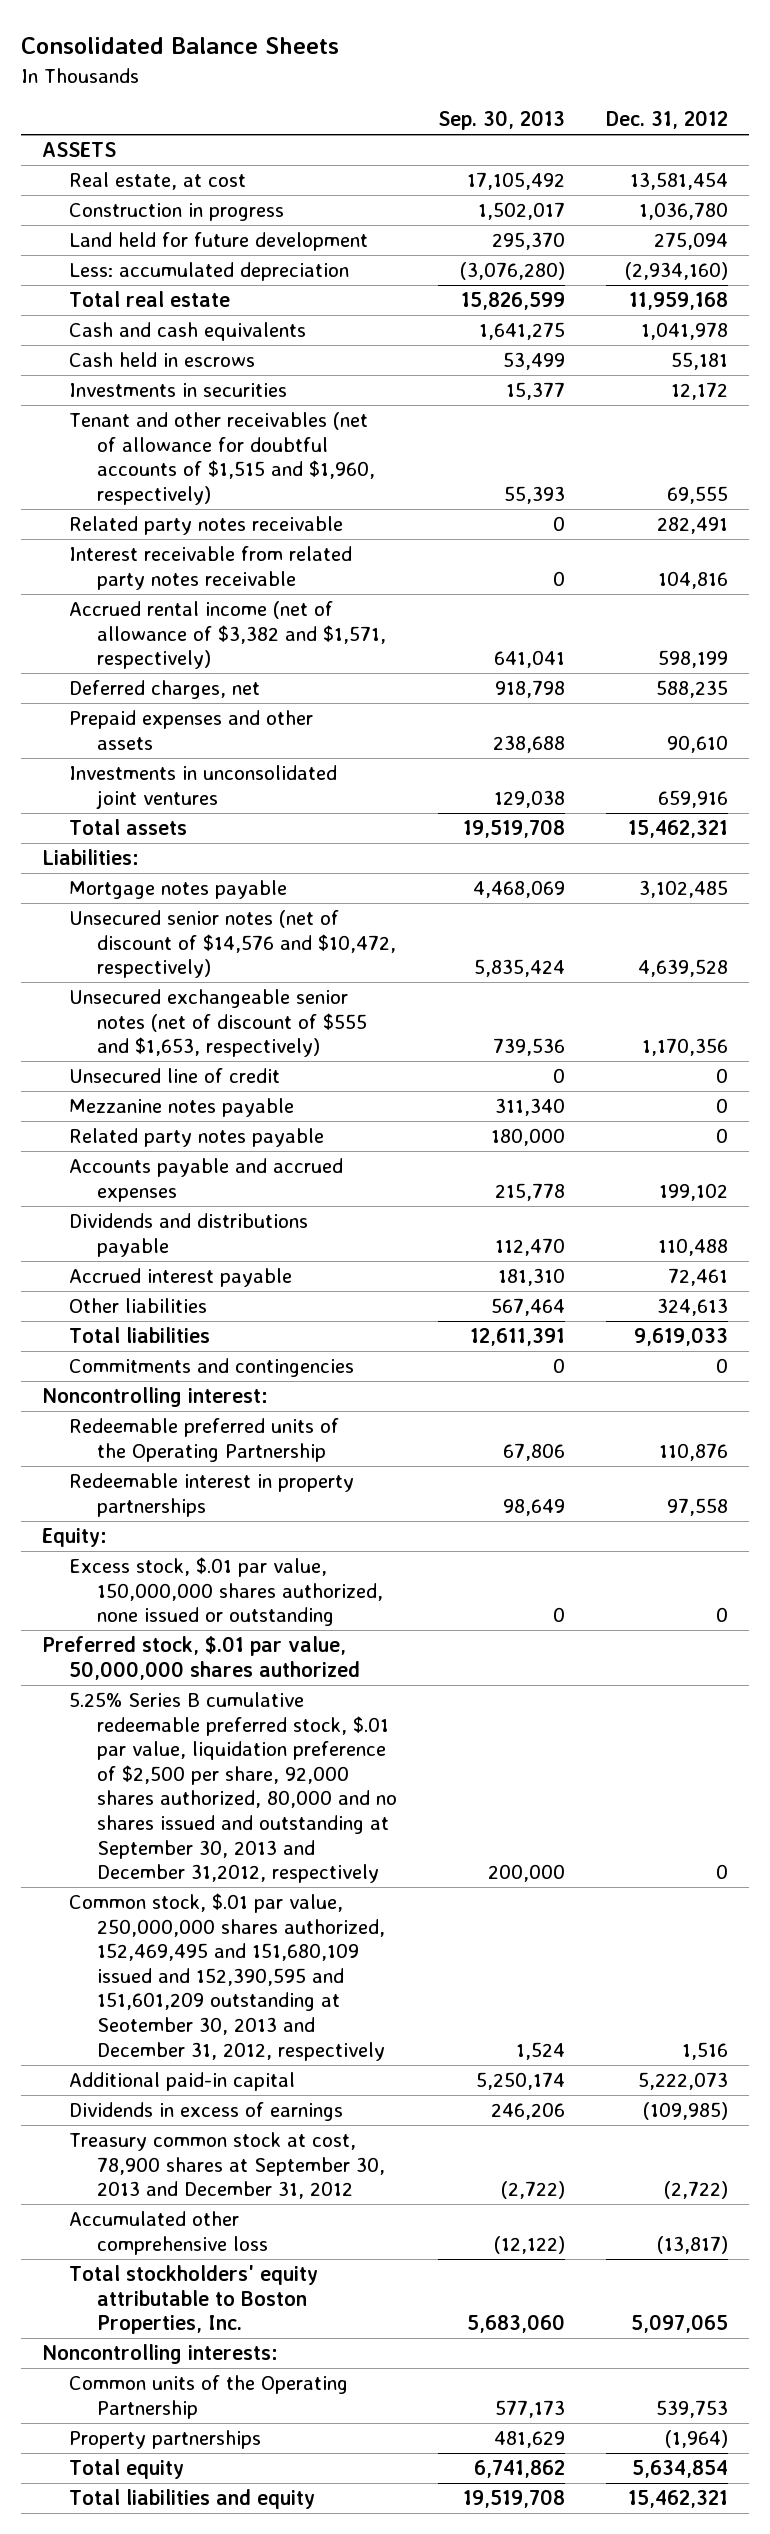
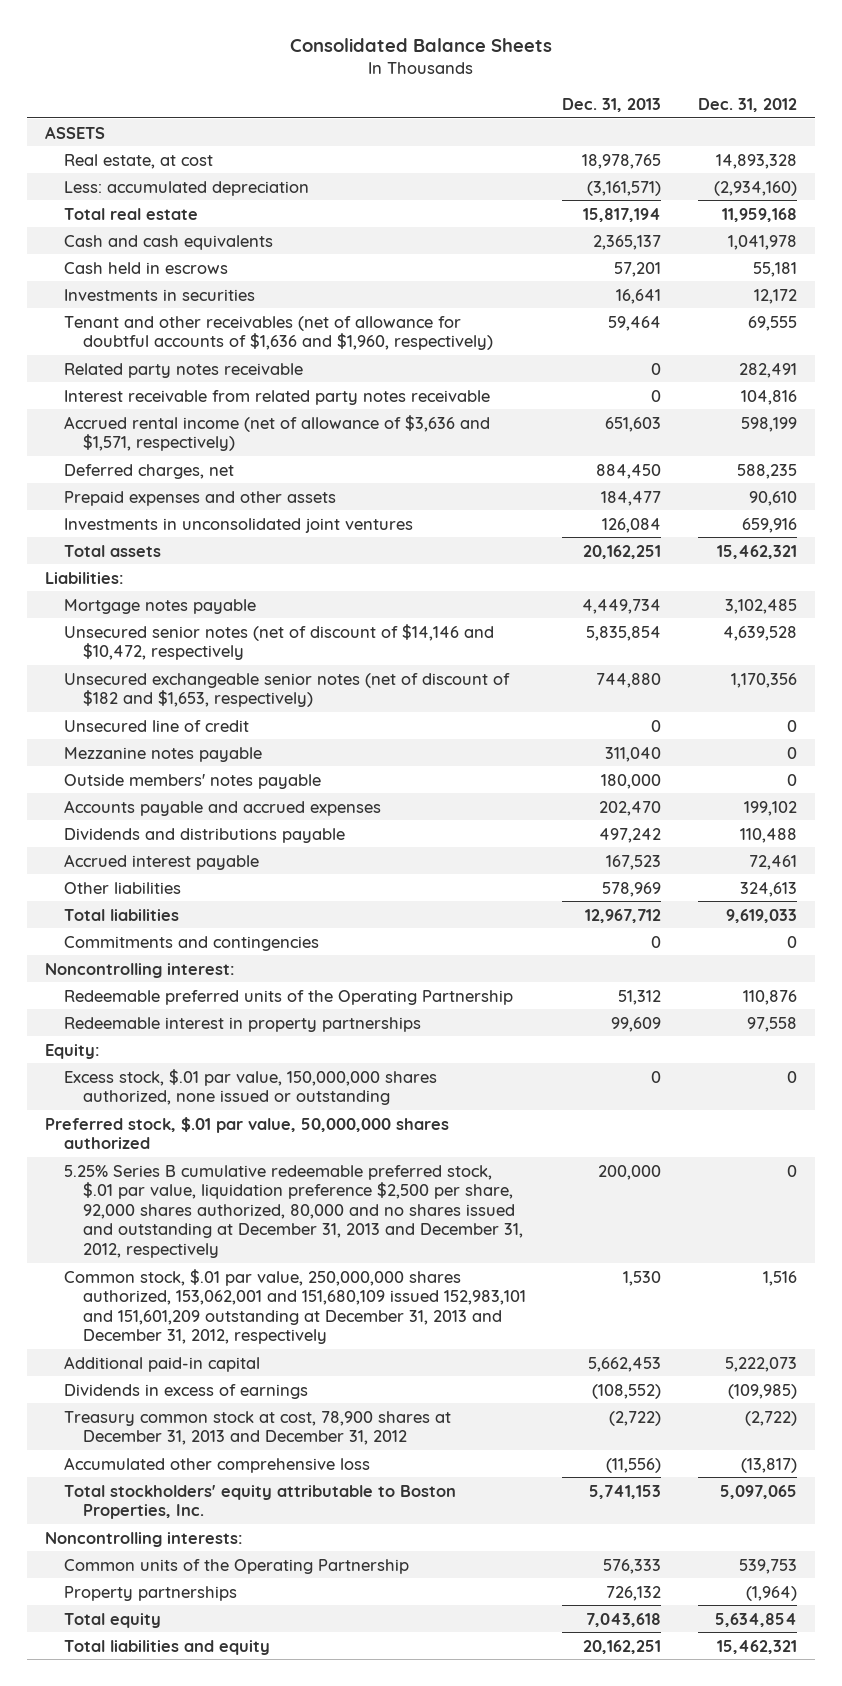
[437,110,565,131] Sep. 30, 2013 -> none
none -> [562,97,662,112] Dec. 31, 2013
[69,203,285,222] Construction in progress -> none
[69,232,369,252] Land held for future development -> none
[630,172,729,191] 13,581,454 -> [715,153,797,169] 14,893,328
[69,412,375,505] Tenant and other receivables (net of allowance for doubtful accounts of $1,515 and $1,960, respectively) -> [63,315,493,351] Tenant and other receivables (net of allowance for doubtful accounts of $1,636 and $1,960, respectively)
[69,601,386,670] Accrued rental income (net of allowance of $3,382 and $1,571, respectively) -> [63,414,490,452] Accrued rental income (net of allowance of $3,636 and $1,571, respectively)
[69,910,396,979] Unsecured senior notes (net of discount of $14,576 and $10,472, respectively) -> [63,623,494,661] Unsecured senior notes (net of discount of $14,146 and $10,472, respectively
[69,989,367,1058] Unsecured exchangeable senior notes (net of discount of $555 and $1,653, respectively) -> [63,672,510,708] Unsecured exchangeable senior notes (net of discount of $182 and $1,653, respectively)
[69,1128,325,1148] Related party notes payable -> none
none -> [63,773,321,789] Outside members' notes payable
[69,1692,397,1884] 5.25% Series B cumulative redeemable preferred stock, $.01 par value, liquidation preference of $2,500 per share, 92,000 shares authorized, 80,000 and no shares issued and outstanding at September 30, 2013 and December 31,2012, respectively -> [63,1164,523,1258] 5.25% Series B cumulative redeemable preferred stock, $.01 par value, liquidation preference $2,500 per share, 92,000 shares authorized, 80,000 and no shares issued and outstanding at December 31, 2013 and December 31, 2012, respectively
[69,1893,385,2061] Common stock, $.01 par value, 250,000,000 shares authorized, 152,469,495 and 151,680,109 issued and 152,390,595 and 151,601,209 outstanding at Seotember 30, 2013 and December 31, 2012, respectively -> [63,1268,526,1345] Common stock, $.01 par value, 250,000,000 shares authorized, 153,062,001 and 151,680,109 issued 152,983,101 and 151,601,209 outstanding at December 31, 2013 and December 31, 2012, respectively
[69,2132,385,2200] Treasury common stock at cost, 78,900 shares at September 30, 2013 and December 31, 2012 -> [63,1410,451,1446] Treasury common stock at cost, 78,900 shares at December 31, 2013 and December 31, 2012

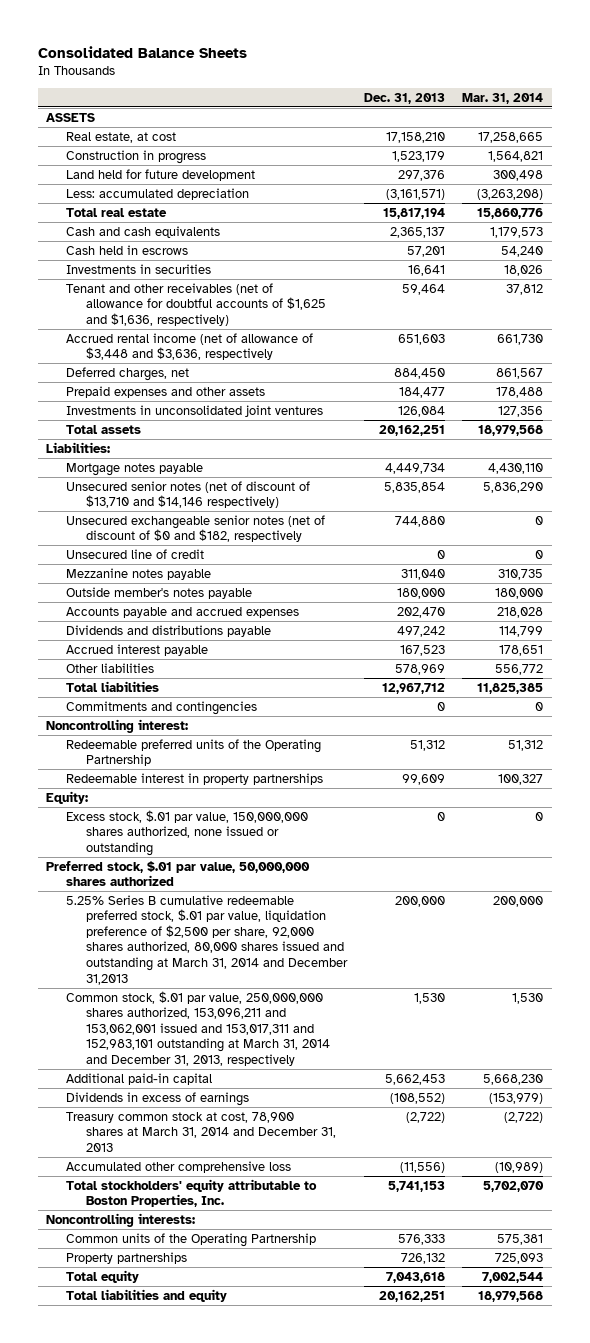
[697,97,797,112] Dec. 31, 2012 -> none
none -> [462,92,544,104] Mar. 31, 2014
[582,153,662,169] 18,978,765 -> [386,131,446,143] 17,158,210
none -> [66,149,207,164] Construction in progress
none -> [66,168,256,181] Land held for future development
[63,362,303,378] Related party notes receivable -> none
[63,389,490,405] Interest receivable from related party notes receivable -> none
[63,315,493,351] Tenant and other receivables (net of allowance for doubtful accounts of $1,636 and $1,960, respectively) -> [66,282,327,326] Tenant and other receivables (net of allowance for doubtful accounts of $1,625 and $1,636, respectively)
[63,414,490,452] Accrued rental income (net of allowance of $3,636 and $1,571, respectively) -> [66,332,314,361] Accrued rental income (net of allowance of $3,448 and $3,636, respectively
[63,623,494,661] Unsecured senior notes (net of discount of $14,146 and $10,472, respectively -> [66,480,311,509] Unsecured senior notes (net of discount of $13,710 and $14,146 respectively)
[63,672,510,708] Unsecured exchangeable senior notes (net of discount of $182 and $1,653, respectively) -> [66,514,326,543] Unsecured exchangeable senior notes (net of discount of $0 and $182, respectively
[63,773,321,789] Outside members' notes payable -> [66,586,253,599] Outside member's notes payable
[63,1164,523,1258] 5.25% Series B cumulative redeemable preferred stock, $.01 par value, liquidation preference $2,500 per share, 92,000 shares authorized, 80,000 and no shares issued and outstanding at December 31, 2013 and December 31, 2012, respectively -> [66,894,349,985] 5.25% Series B cumulative redeemable preferred stock, $.01 par value, liquidation preference of $2,500 per share, 92,000 shares authorized, 80,000 shares issued and outstanding at March 31, 2014 and December 31,2013
[63,1268,526,1345] Common stock, $.01 par value, 250,000,000 shares authorized, 153,062,001 and 151,680,109 issued 152,983,101 and 151,601,209 outstanding at December 31, 2013 and December 31, 2012, respectively -> [66,990,331,1067] Common stock, $.01 par value, 250,000,000 shares authorized, 153,096,211 and 153,062,001 issued and 153,017,311 and 152,983,101 outstanding at March 31, 2014 and December 31, 2013, respectively
[63,1410,451,1446] Treasury common stock at cost, 78,900 shares at December 31, 2013 and December 31, 2012 -> [66,1111,337,1152] Treasury common stock at cost, 78,900 shares at March 31, 2014 and December 31, 2013

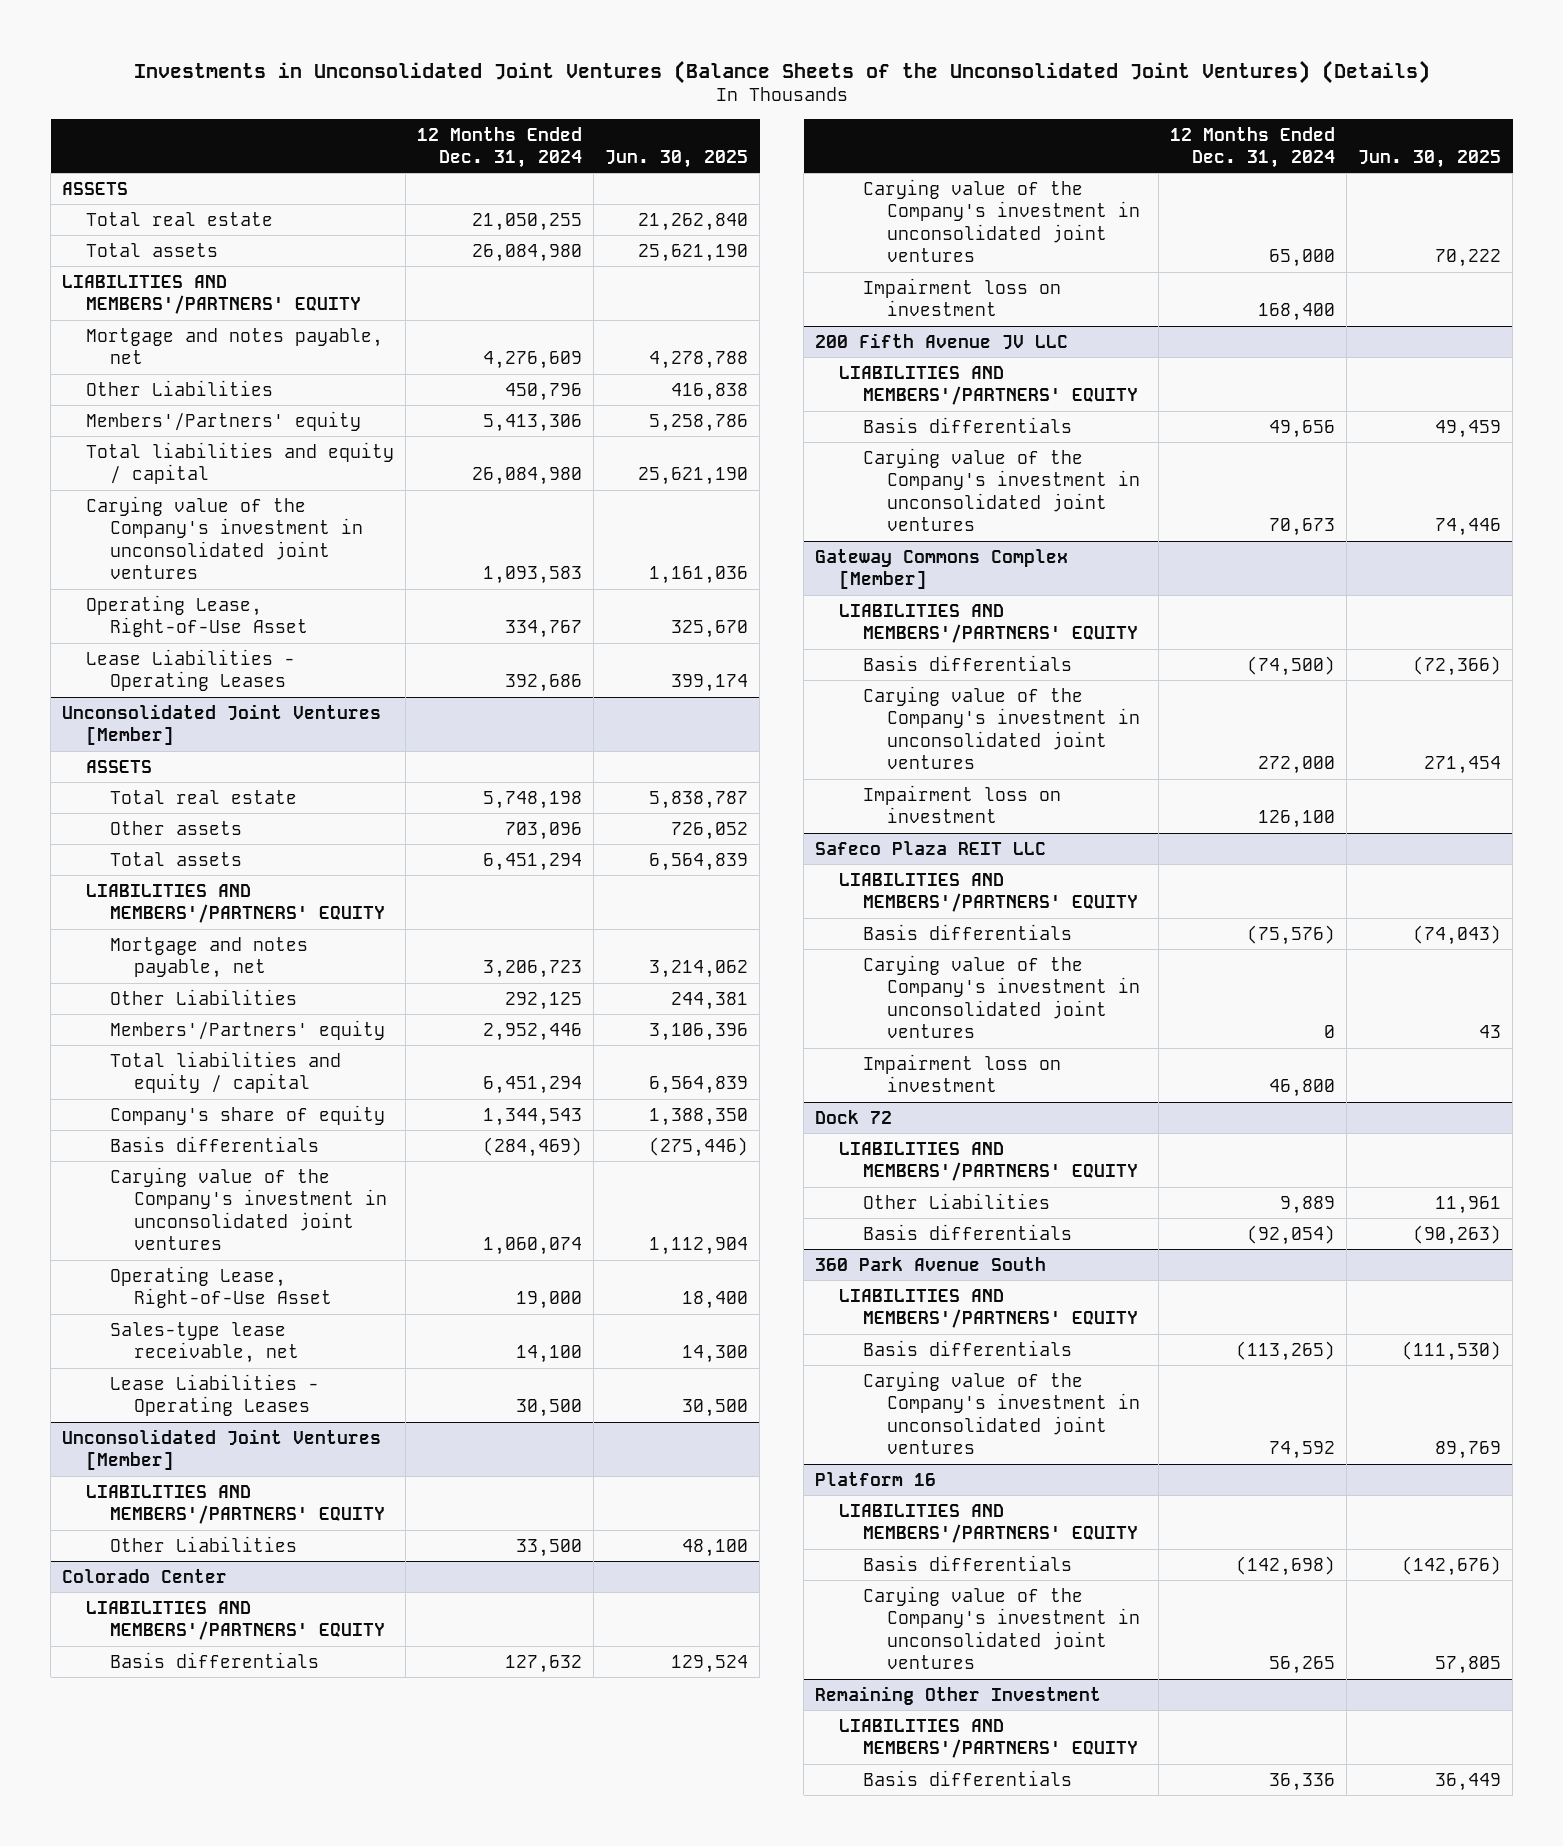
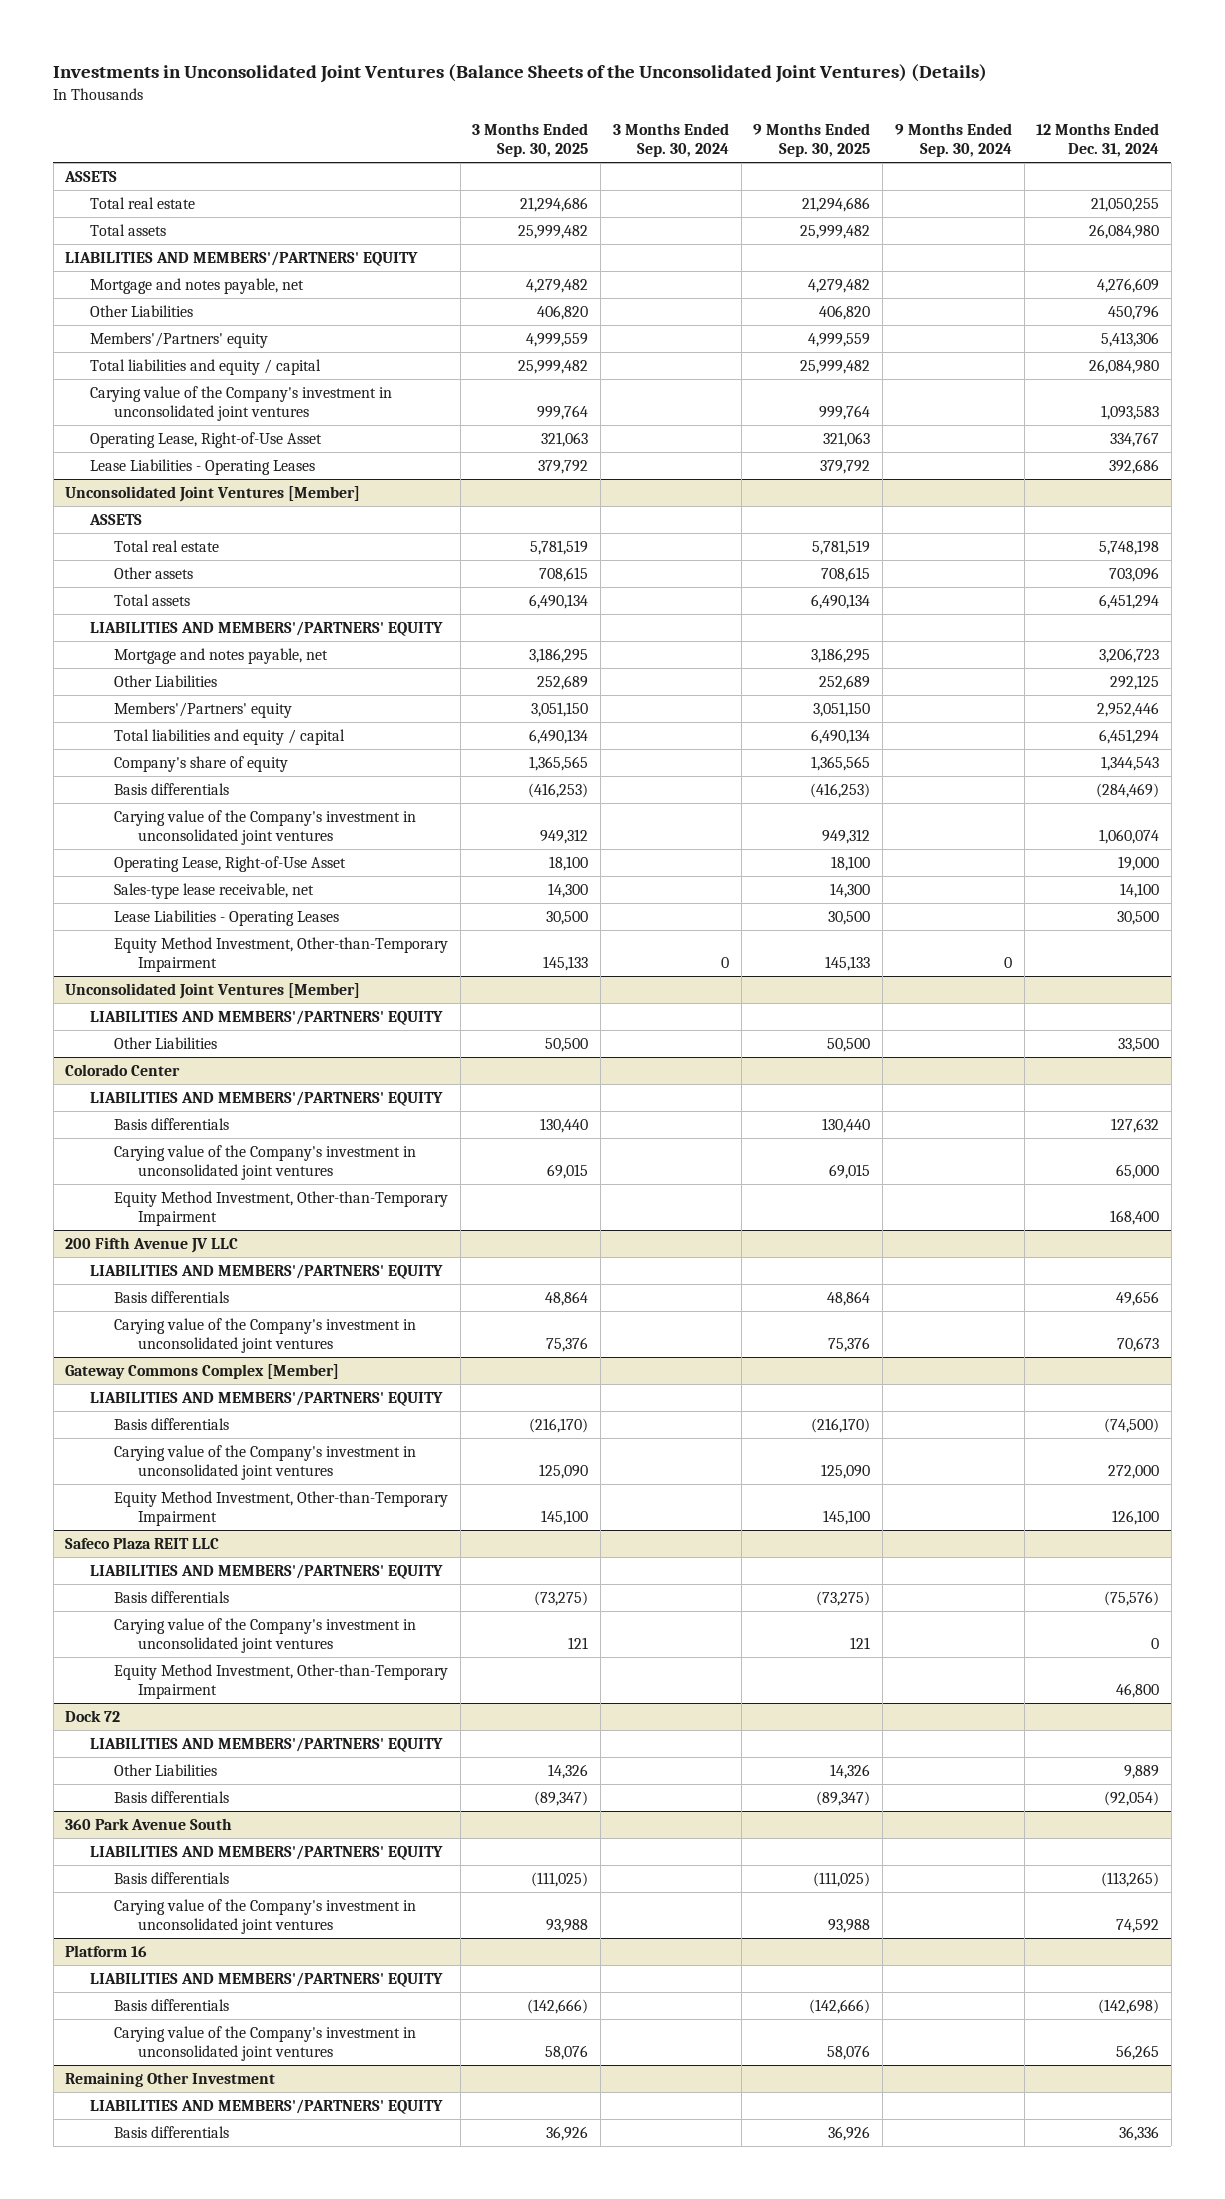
[605,150,749,169] Jun. 30, 2025 -> none
none -> [472,122,589,158] 3 Months Ended Sep. 30, 2025
none -> [612,122,729,158] 3 Months Ended Sep. 30, 2024
none -> [753,122,871,158] 9 Months Ended Sep. 30, 2025
none -> [894,122,1012,158] 9 Months Ended Sep. 30, 2024
none -> [113,936,448,973] Equity Method Investment, Other-than-Temporary Impairment
[863,277,1062,317] Impairment loss on investment -> [113,1190,448,1227] Equity Method Investment, Other-than-Temporary Impairment
[863,784,1062,824] Impairment loss on investment -> [113,1490,448,1527] Equity Method Investment, Other-than-Temporary Impairment
[863,1053,1062,1093] Impairment loss on investment -> [113,1663,448,1700] Equity Method Investment, Other-than-Temporary Impairment

